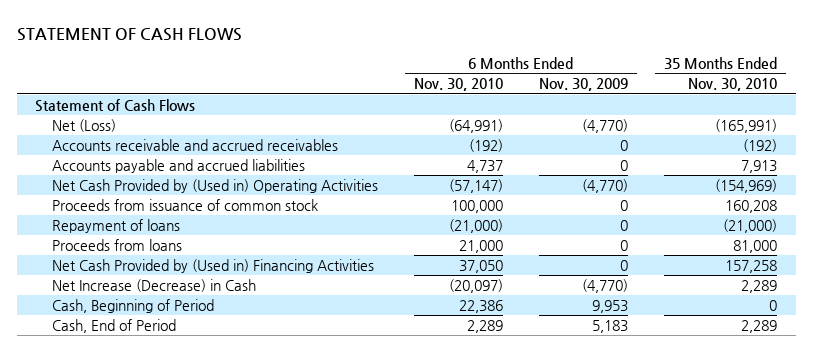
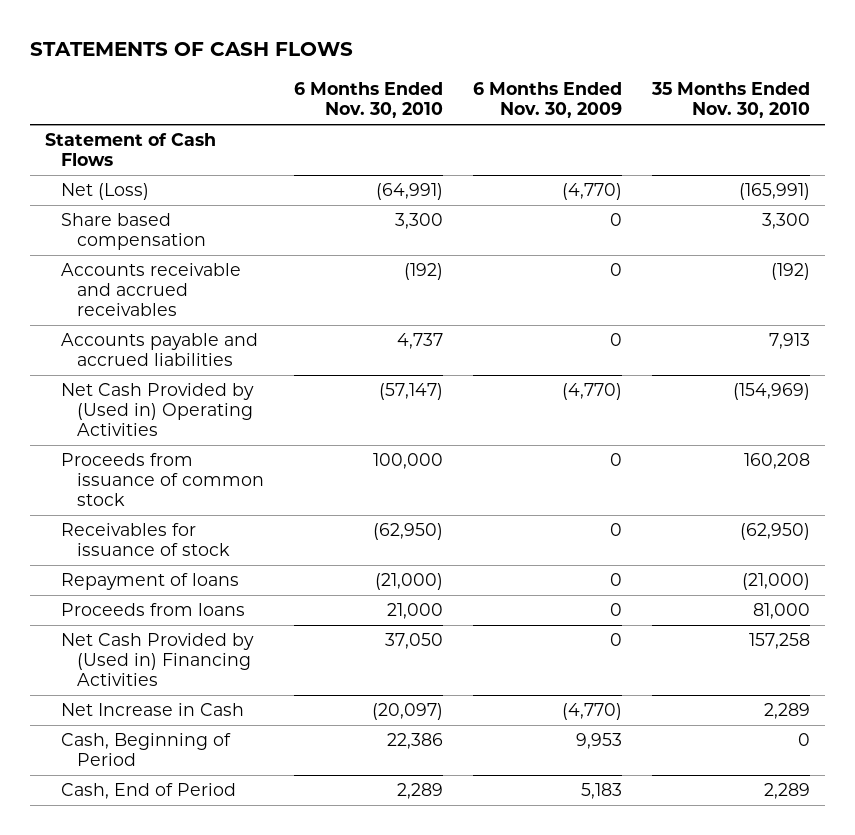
[17,27,243,41] STATEMENT OF CASH FLOWS -> [29,42,353,57] STATEMENTS OF CASH FLOWS
none -> [60,213,206,251] Share based compensation
none -> [60,523,230,557] Receivables for issuance of stock
[51,279,256,293] Net Increase (Decrease) in Cash -> [60,703,244,717] Net Increase in Cash

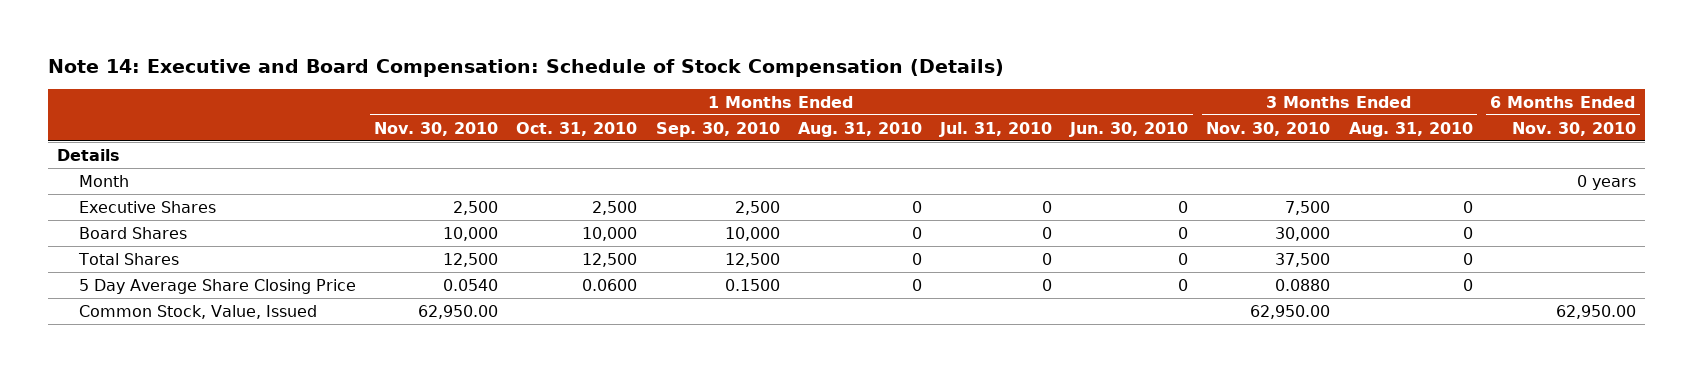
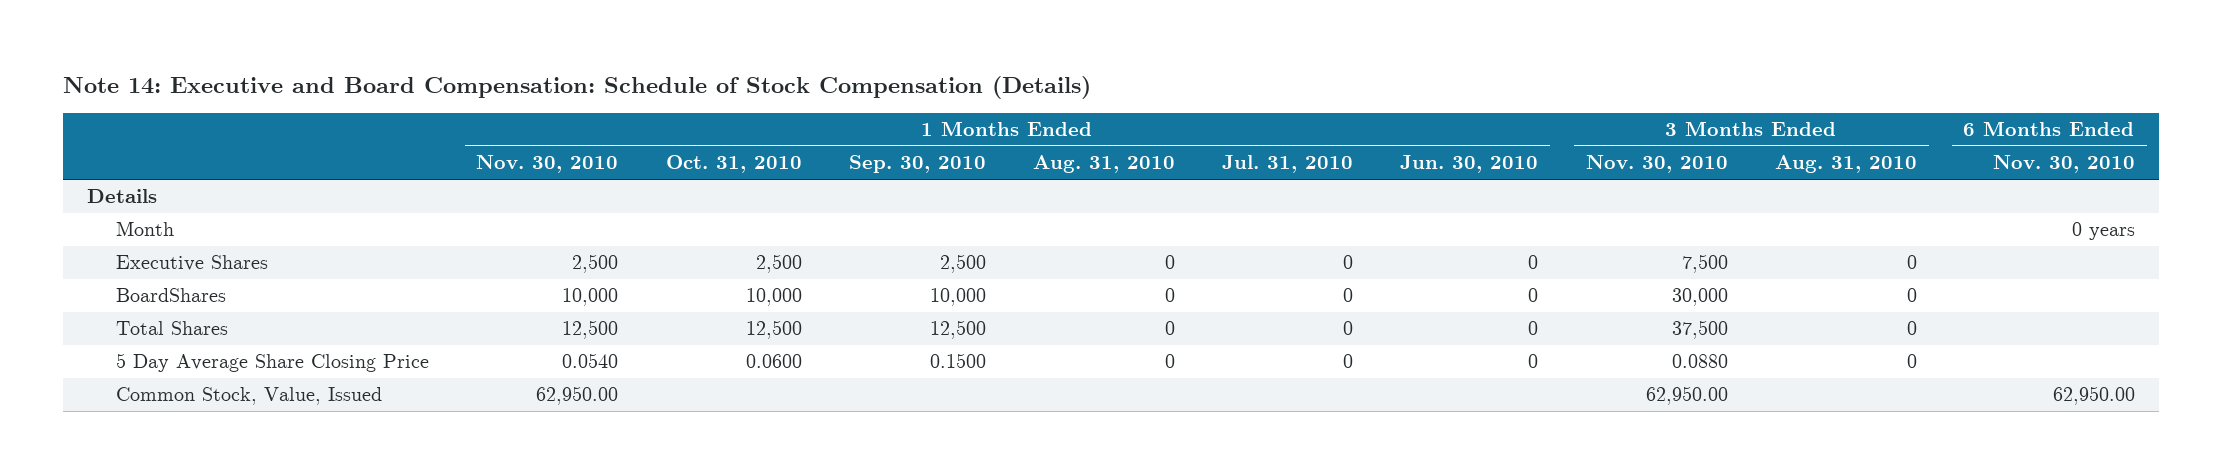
[79,226,188,239] Board Shares -> [116,288,227,303] BoardShares

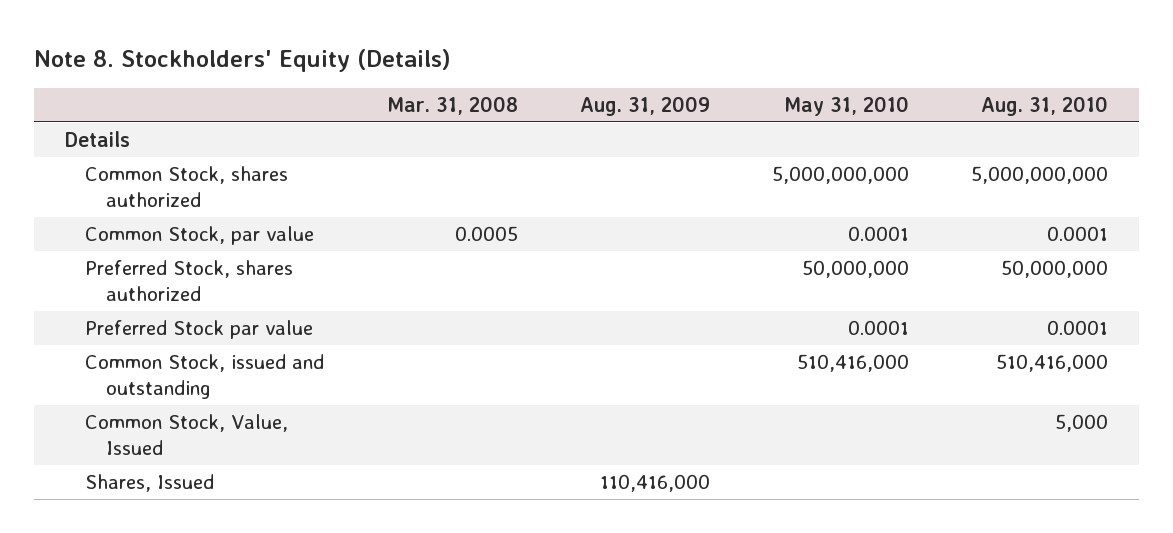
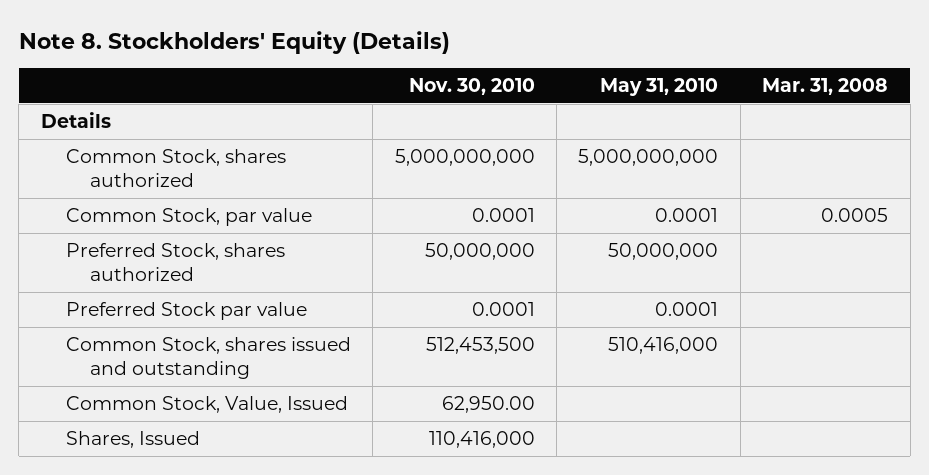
[579,95,710,116] Aug. 31, 2009 -> none
[981,95,1109,116] Aug. 31, 2010 -> none
none -> [408,78,535,96] Nov. 30, 2010
[85,354,325,400] Common Stock, issued and outstanding -> [65,337,351,379] Common Stock, shares issued and outstanding

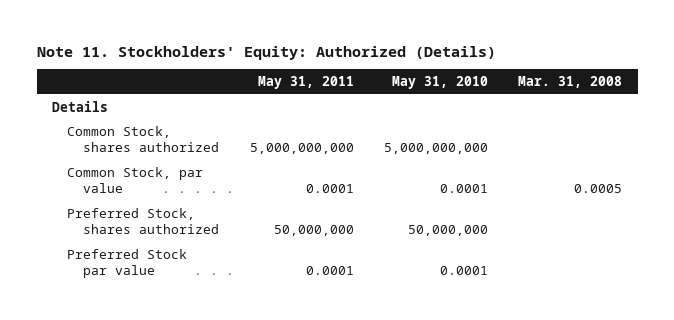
[18,30,450,54] Note 8. Stockholders' Equity (Details) -> [36,45,496,60] Note 11. Stockholders' Equity: Authorized (Details)
[408,78,535,96] Nov. 30, 2010 -> none
none -> [257,76,354,90] May 31, 2011
[65,337,351,379] Common Stock, shares issued and outstanding -> none
[65,396,348,414] Common Stock, Value, Issued -> none
[65,431,200,449] Shares, Issued -> none

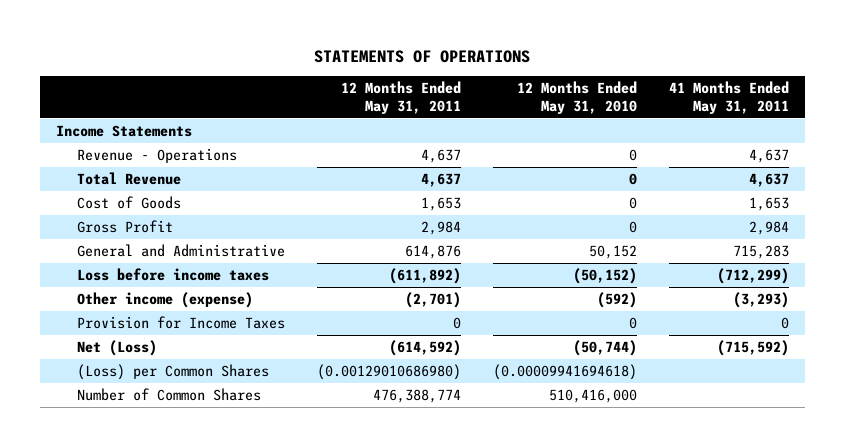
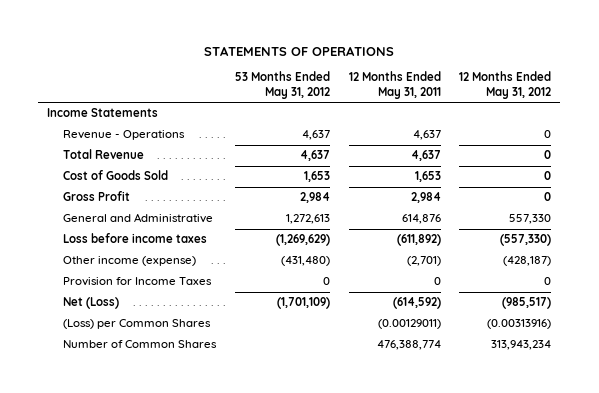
[516,81,637,114] 12 Months Ended May 31, 2010 -> none
[669,81,790,114] 41 Months Ended May 31, 2011 -> none
none -> [234,71,330,99] 53 Months Ended May 31, 2012
none -> [459,71,552,99] 12 Months Ended May 31, 2012
[76,196,181,210] Cost of Goods -> [63,170,169,181] Cost of Goods Sold
[316,364,461,381] (0.00129010686980) -> [377,319,441,330] (0.00129011)

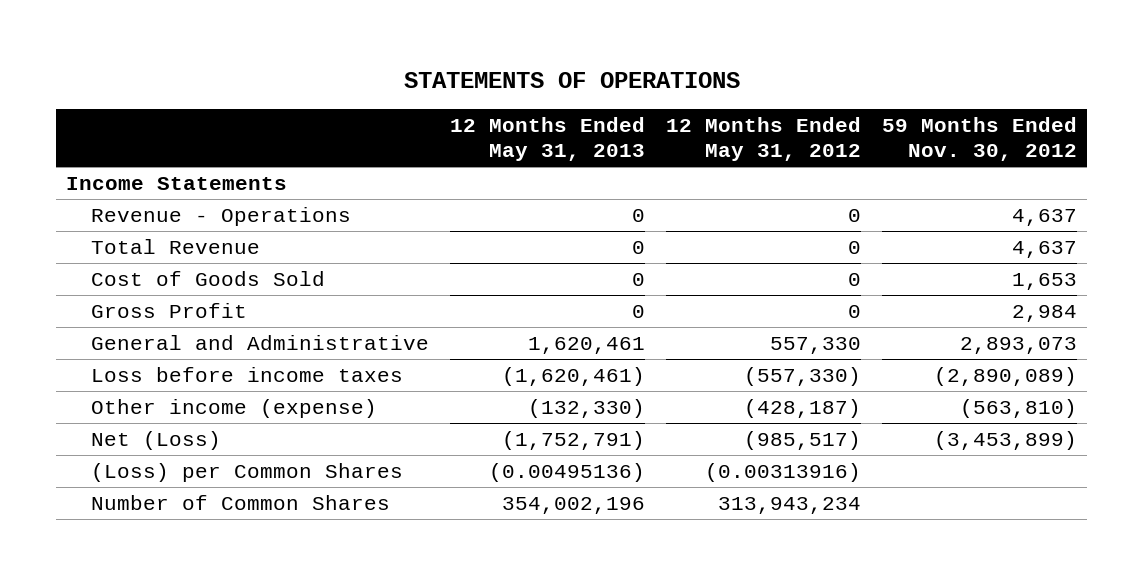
[234,71,330,99] 53 Months Ended May 31, 2012 -> none
[348,71,441,99] 12 Months Ended May 31, 2011 -> none
none -> [449,116,645,162] 12 Months Ended May 31, 2013
none -> [881,116,1077,162] 59 Months Ended Nov. 30, 2012
[63,277,213,287] Provision for Income Taxes -> none

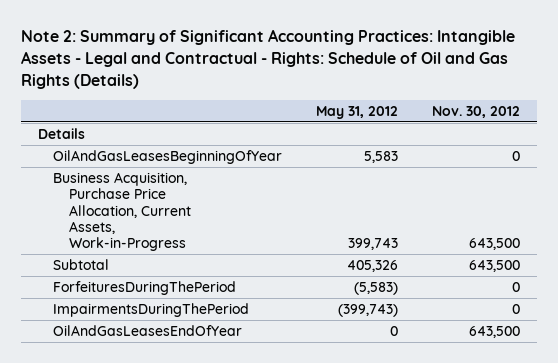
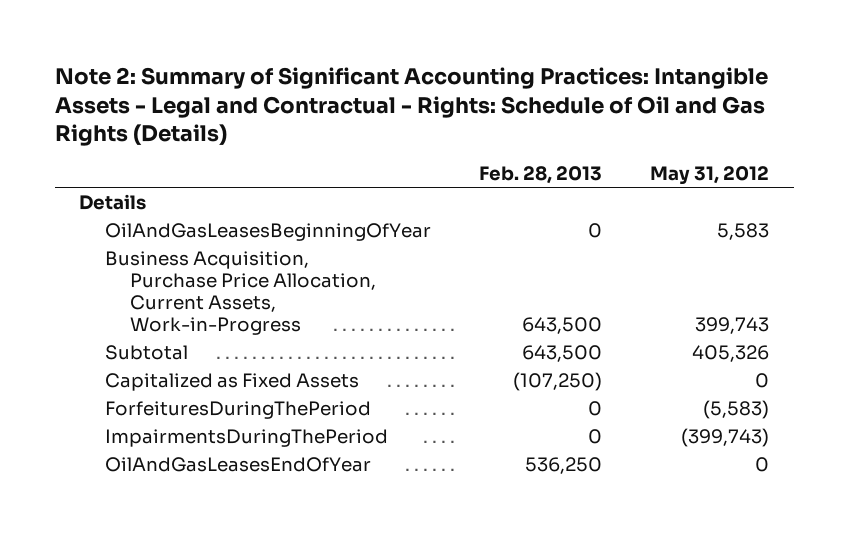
[432,105,521,118] Nov. 30, 2012 -> none
none -> [479,166,603,185] Feb. 28, 2013
none -> [104,372,359,391] Capitalized as Fixed Assets

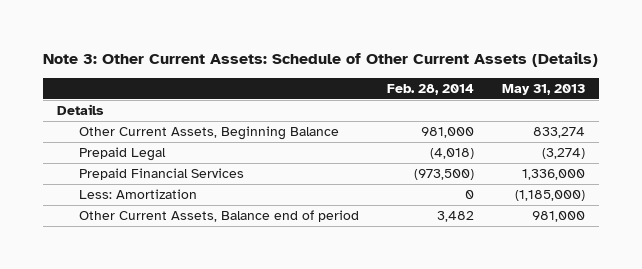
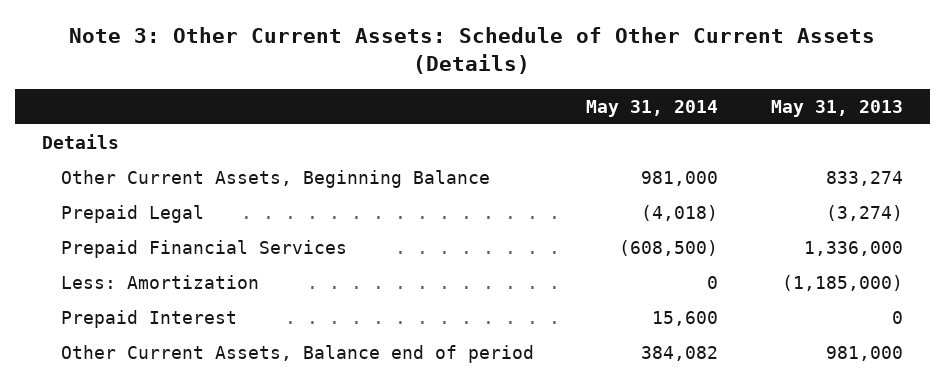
[386,84,474,96] Feb. 28, 2014 -> none
none -> [586,100,719,118] May 31, 2014
none -> [60,309,237,328] Prepaid Interest

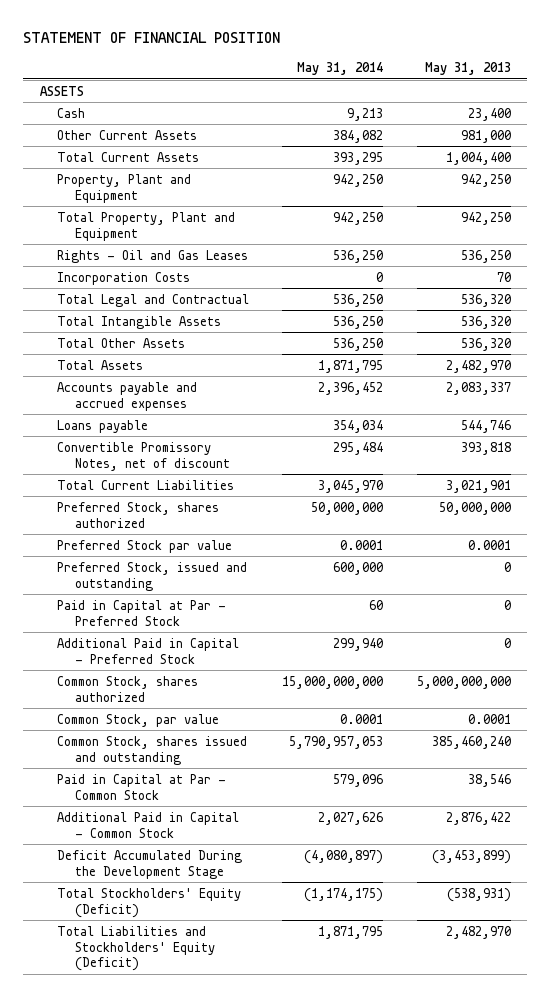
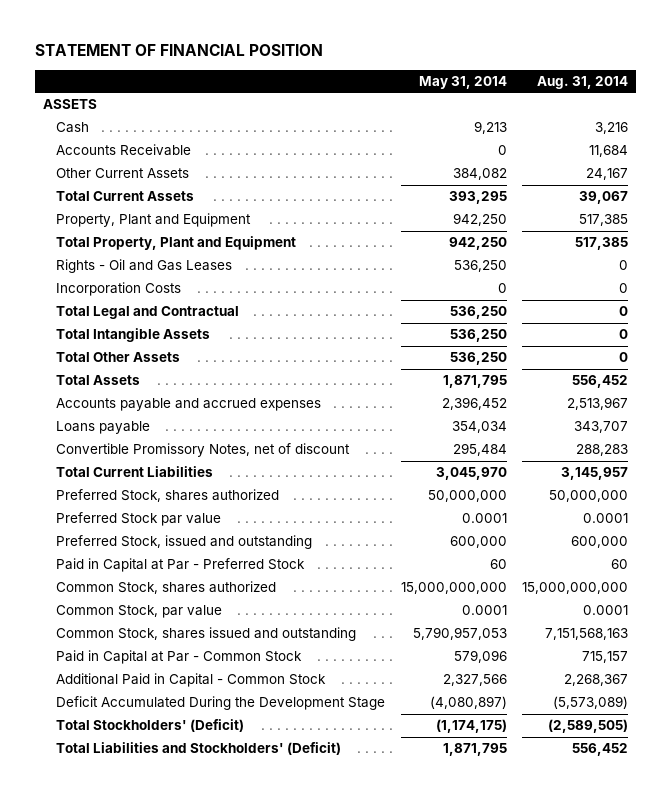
[424,62,511,76] May 31, 2013 -> none
none -> [537,76,629,90] Aug. 31, 2014
none -> [55,144,191,157] Accounts Receivable
[57,637,240,664] Additional Paid in Capital - Preferred Stock -> none
[318,811,384,825] 2,027,626 -> [442,674,507,687] 2,327,566
[57,887,242,918] Total Stockholders' Equity (Deficit) -> [55,719,244,733] Total Stockholders' (Deficit)
[57,925,215,972] Total Liabilities and Stockholders' Equity (Deficit) -> [55,742,341,756] Total Liabilities and Stockholders' (Deficit)

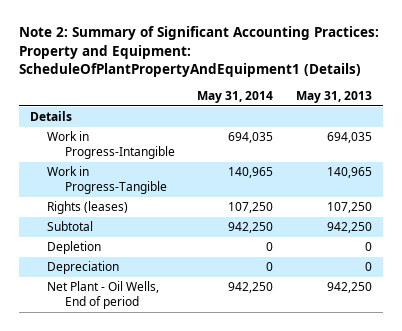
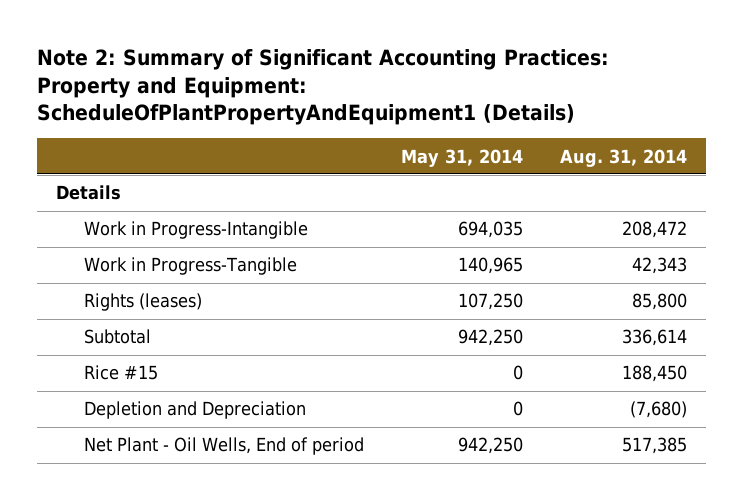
[295,90,372,103] May 31, 2013 -> none
none -> [560,148,688,167] Aug. 31, 2014
[47,241,102,255] Depletion -> none
[47,261,120,275] Depreciation -> none
none -> [83,365,158,381] Rice #15
none -> [83,401,306,420] Depletion and Depreciation

